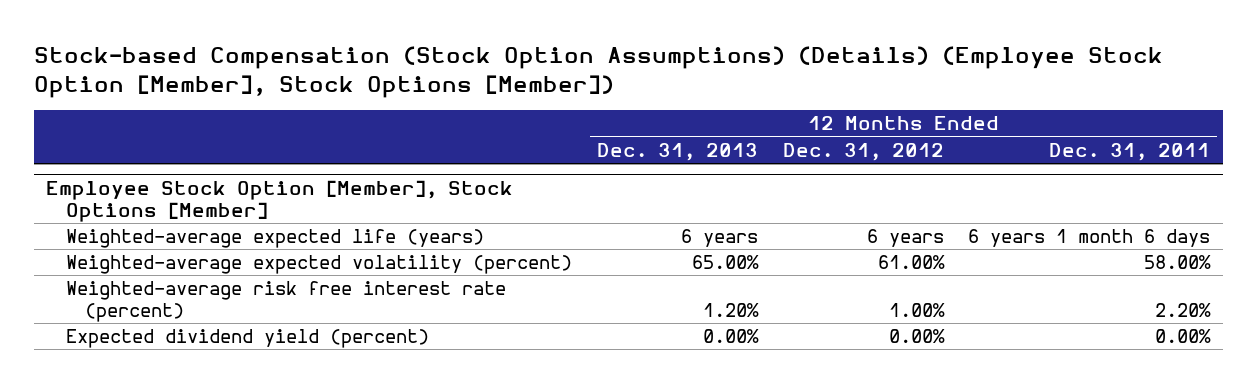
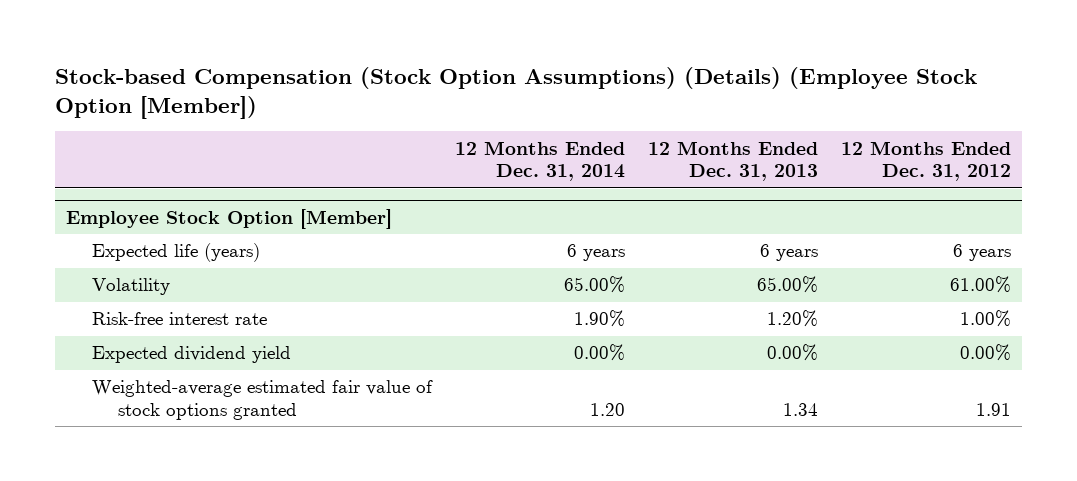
[33,45,1163,98] Stock-based Compensation (Stock Option Assumptions) (Details) (Employee Stock Option [Member], Stock Options [Member]) -> [54,66,977,119] Stock-based Compensation (Stock Option Assumptions) (Details) (Employee Stock Option [Member])
[1049,142,1211,161] Dec. 31, 2011 -> none
none -> [455,140,626,182] 12 Months Ended Dec. 31, 2014
[46,180,514,223] Employee Stock Option [Member], Stock Options [Member] -> [66,208,393,229] Employee Stock Option [Member]
[65,229,484,249] Weighted-average expected life (years) -> [92,243,261,263] Expected life (years)
[65,255,572,275] Weighted-average expected volatility (percent) -> [92,278,171,296] Volatility
[65,281,506,323] Weighted-average risk free interest rate (percent) -> [92,312,268,326] Risk-free interest rate
[65,329,429,349] Expected dividend yield (percent) -> [92,346,292,364] Expected dividend yield
none -> [92,380,434,420] Weighted-average estimated fair value of stock options granted

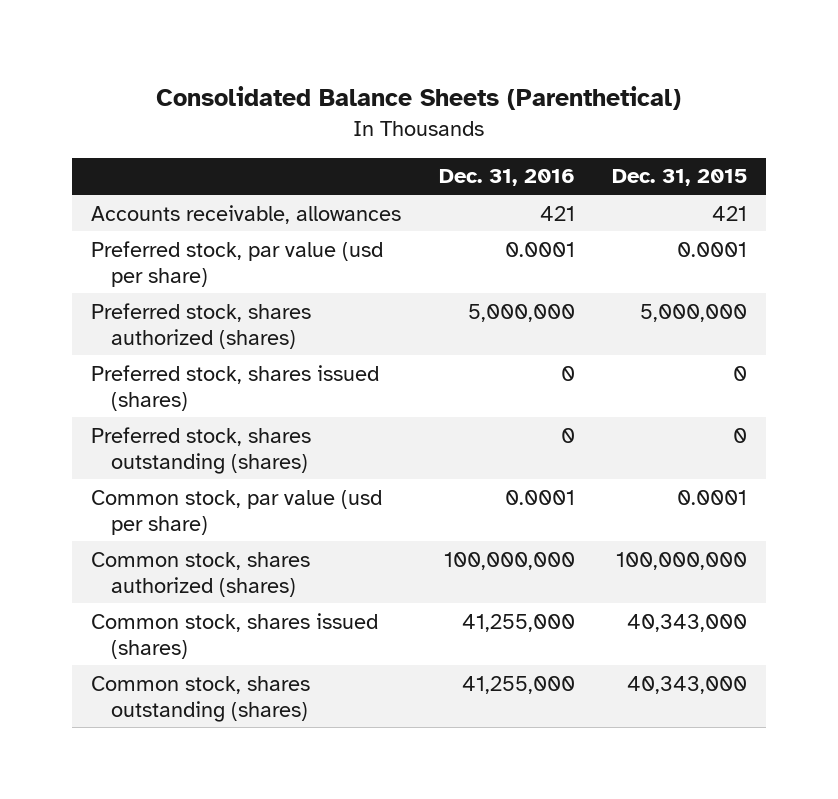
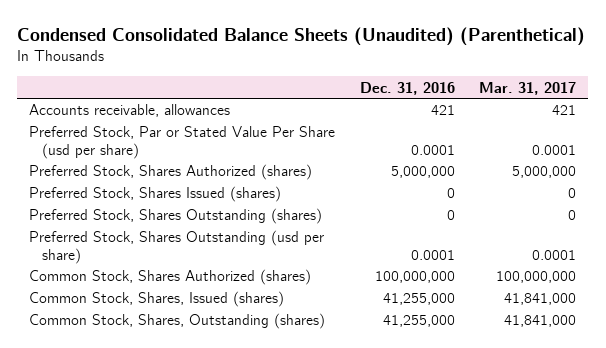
[156,86,682,111] Consolidated Balance Sheets (Parenthetical) -> [17,26,586,46] Condensed Consolidated Balance Sheets (Unaudited) (Parenthetical)
[612,169,748,187] Dec. 31, 2015 -> none
none -> [479,81,577,95] Mar. 31, 2017
[91,240,384,287] Preferred stock, par value (usd per share) -> [29,126,336,159] Preferred Stock, Par or Stated Value Per Share (usd per share)
[91,302,312,349] Preferred stock, shares authorized (shares) -> [29,164,313,181] Preferred Stock, Shares Authorized (shares)
[91,364,380,411] Preferred stock, shares issued (shares) -> [29,186,282,203] Preferred Stock, Shares Issued (shares)
[91,426,312,474] Preferred stock, shares outstanding (shares) -> [29,208,323,225] Preferred Stock, Shares Outstanding (shares)
[91,489,383,535] Common stock, par value (usd per share) -> [29,230,325,264] Preferred Stock, Shares Outstanding (usd per share)
[91,551,311,597] Common stock, shares authorized (shares) -> [29,269,312,286] Common Stock, Shares Authorized (shares)
[91,612,379,659] Common stock, shares issued (shares) -> [29,291,285,308] Common Stock, Shares, Issued (shares)
[91,675,311,722] Common stock, shares outstanding (shares) -> [29,313,326,330] Common Stock, Shares, Outstanding (shares)

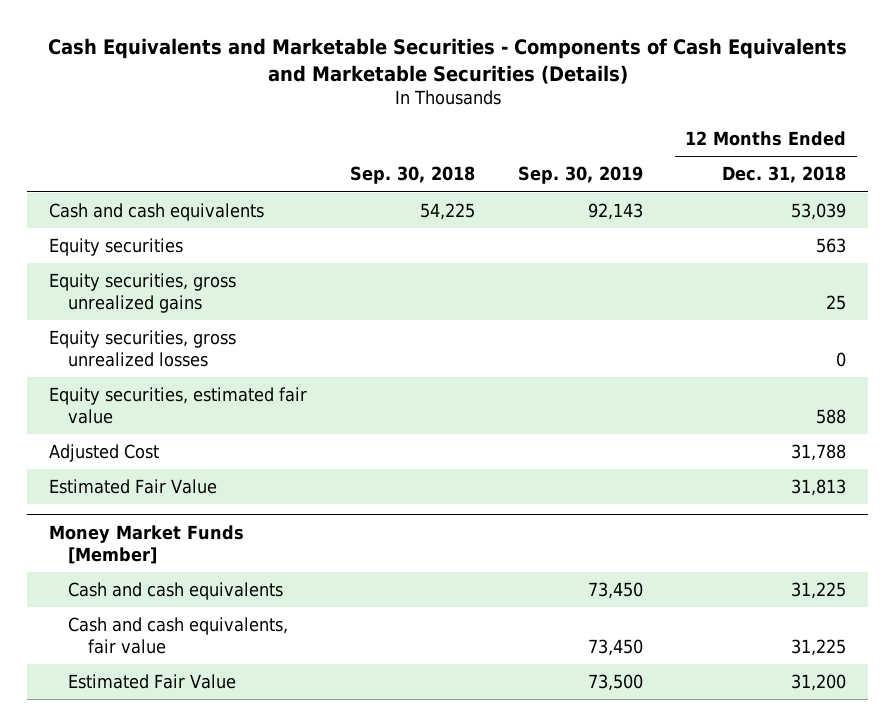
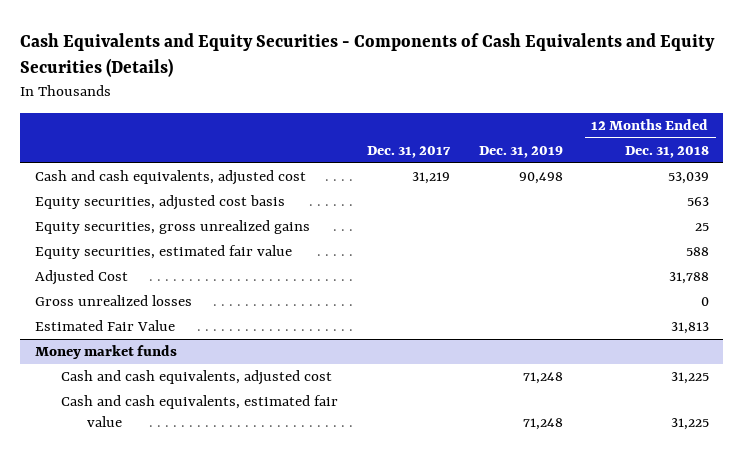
[47,37,847,84] Cash Equivalents and Marketable Securities - Components of Cash Equivalents and Marketable Securities (Details) -> [20,32,716,78] Cash Equivalents and Equity Securities - Components of Cash Equivalents and Equity Securities (Details)
[349,166,475,185] Sep. 30, 2018 -> none
[517,166,643,185] Sep. 30, 2019 -> none
none -> [367,146,452,159] Dec. 31, 2017
none -> [479,146,564,159] Dec. 31, 2019
[48,202,264,221] Cash and cash equivalents -> [34,170,306,186] Cash and cash equivalents, adjusted cost
[48,237,183,256] Equity securities -> [34,195,285,211] Equity securities, adjusted cost basis
[48,329,236,367] Equity securities, gross unrealized losses -> none
none -> [34,295,192,307] Gross unrealized losses
[68,673,237,689] Estimated Fair Value -> none
[48,524,244,564] Money Market Funds [Member] -> [34,345,177,360] Money market funds
[68,581,284,600] Cash and cash equivalents -> [61,370,333,386] Cash and cash equivalents, adjusted cost
[68,616,289,654] Cash and cash equivalents, fair value -> [61,395,339,428] Cash and cash equivalents, estimated fair value

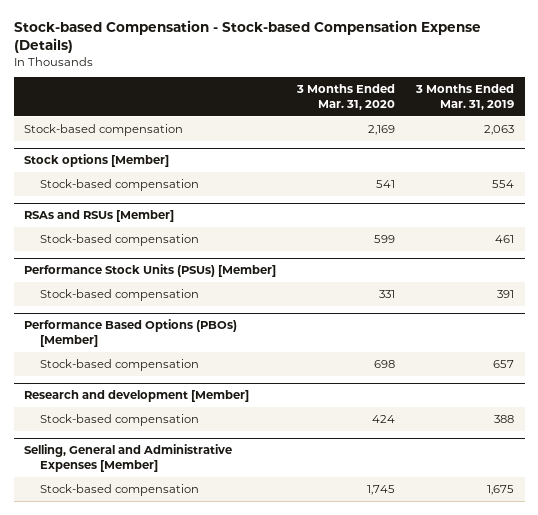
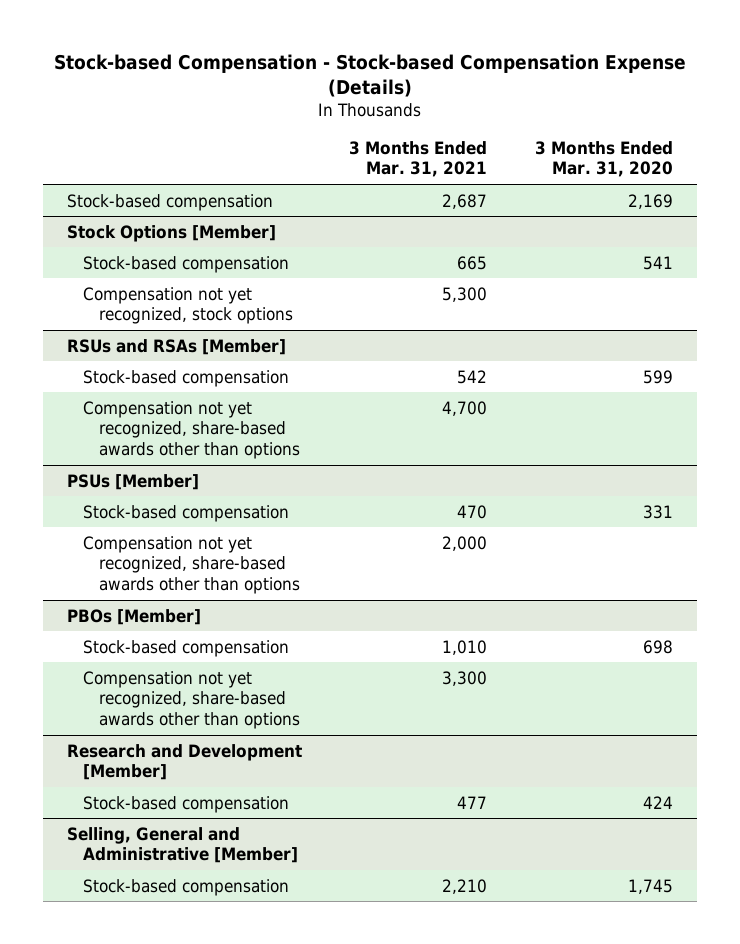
[415,84,515,111] 3 Months Ended Mar. 31, 2019 -> none
none -> [349,140,488,178] 3 Months Ended Mar. 31, 2021
[24,154,170,168] Stock options [Member] -> [66,224,276,242] Stock Options [Member]
none -> [83,286,294,325] Compensation not yet recognized, stock options
[24,210,175,223] RSAs and RSUs [Member] -> [66,338,286,355] RSUs and RSAs [Member]
none -> [83,400,301,459] Compensation not yet recognized, share-based awards other than options
[24,264,277,278] Performance Stock Units (PSUs) [Member] -> [66,473,199,490] PSUs [Member]
none -> [83,535,301,594] Compensation not yet recognized, share-based awards other than options
[24,319,238,348] Performance Based Options (PBOs) [Member] -> [66,608,201,625] PBOs [Member]
none -> [83,670,301,729] Compensation not yet recognized, share-based awards other than options
[24,390,250,403] Research and development [Member] -> [66,743,302,781] Research and Development [Member]
[24,444,233,473] Selling, General and Administrative Expenses [Member] -> [66,826,299,864] Selling, General and Administrative [Member]

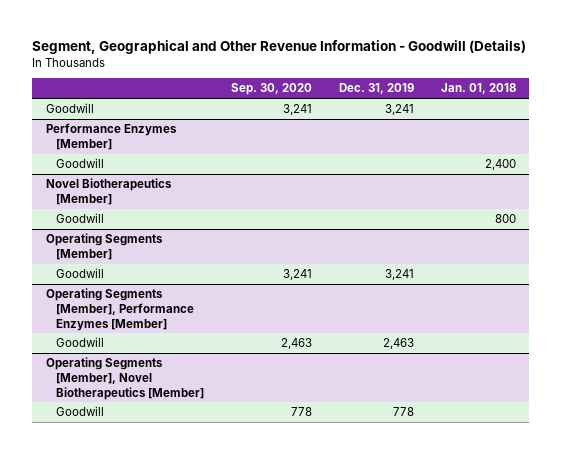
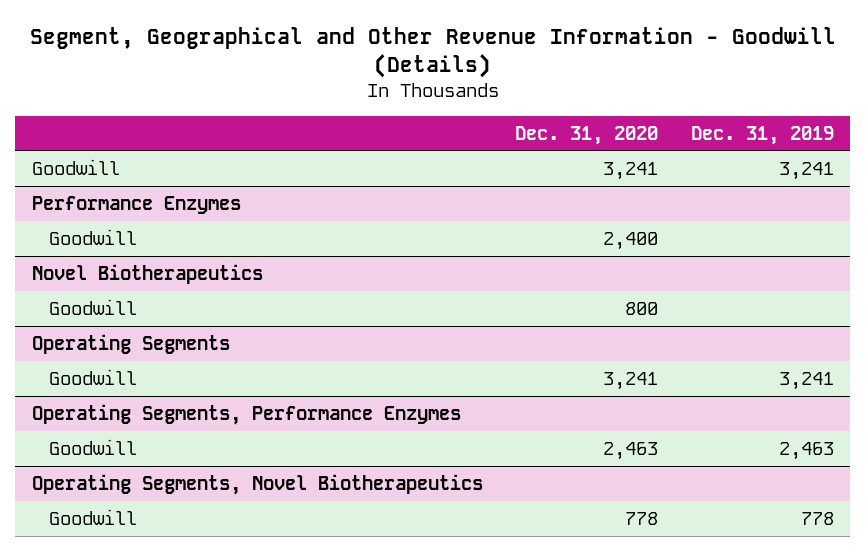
[231,83,313,96] Sep. 30, 2020 -> none
[440,83,516,95] Jan. 01, 2018 -> none
none -> [515,125,659,145] Dec. 31, 2020
[45,123,177,150] Performance Enzymes [Member] -> [31,195,241,214] Performance Enzymes
[45,178,172,205] Novel Biotherapeutics [Member] -> [31,263,263,284] Novel Biotherapeutics
[45,233,163,260] Operating Segments [Member] -> [31,333,230,354] Operating Segments
[45,288,195,331] Operating Segments [Member], Performance Enzymes [Member] -> [31,403,461,425] Operating Segments, Performance Enzymes
[45,357,205,400] Operating Segments [Member], Novel Biotherapeutics [Member] -> [31,473,483,495] Operating Segments, Novel Biotherapeutics

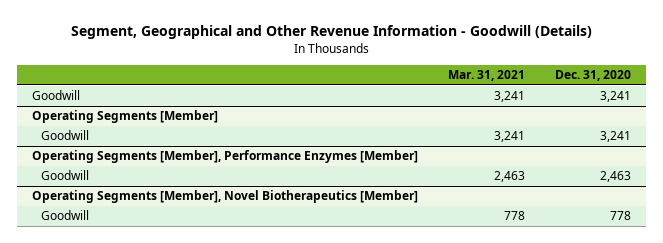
[690,125,834,145] Dec. 31, 2019 -> none
none -> [448,69,526,81] Mar. 31, 2021
[31,195,241,214] Performance Enzymes -> none
[48,228,137,245] Goodwill -> none
[31,263,263,284] Novel Biotherapeutics -> none
[48,298,137,315] Goodwill -> none
[31,333,230,354] Operating Segments -> [32,110,219,124] Operating Segments [Member]
[31,403,461,425] Operating Segments, Performance Enzymes -> [32,150,419,164] Operating Segments [Member], Performance Enzymes [Member]
[31,473,483,495] Operating Segments, Novel Biotherapeutics -> [32,190,419,204] Operating Segments [Member], Novel Biotherapeutics [Member]

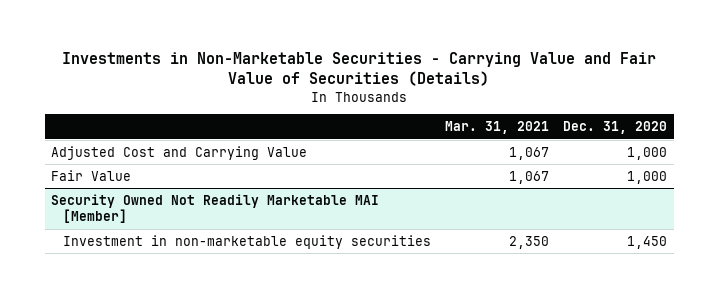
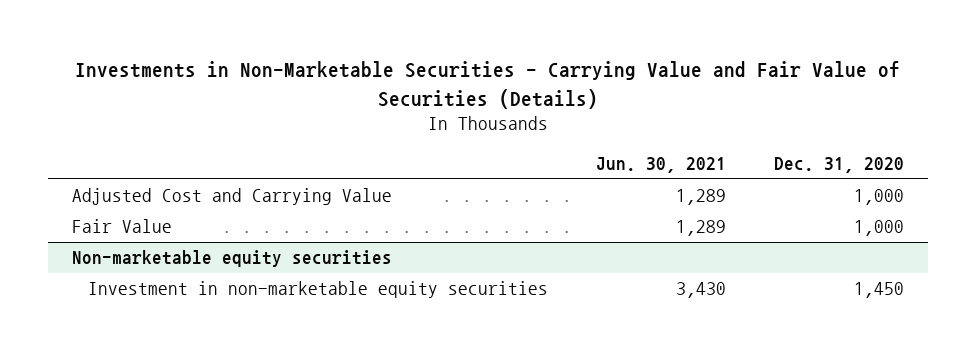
[445,121,550,135] Mar. 31, 2021 -> none
none -> [595,157,726,174] Jun. 30, 2021
[51,193,380,224] Security Owned Not Readily Marketable MAI [Member] -> [71,250,392,268] Non-marketable equity securities

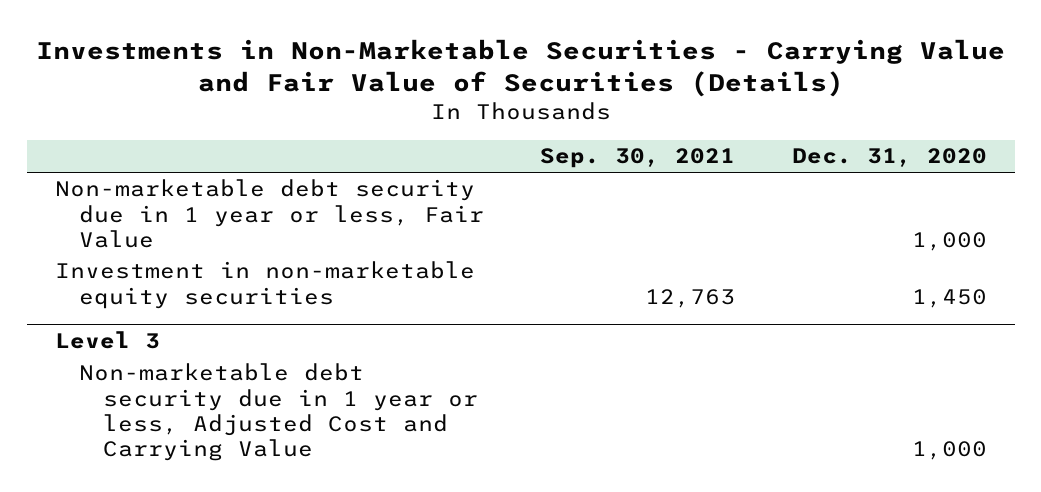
[595,157,726,174] Jun. 30, 2021 -> none
none -> [540,148,736,169] Sep. 30, 2021
[71,188,392,206] Adjusted Cost and Carrying Value -> none
[71,250,392,268] Non-marketable equity securities -> none
[71,219,172,234] Fair Value -> [54,179,484,248] Non-marketable debt security due in 1 year or less, Fair Value
none -> [54,330,160,349] Level 3
none -> [78,363,479,462] Non-marketable debt security due in 1 year or less, Adjusted Cost and Carrying Value

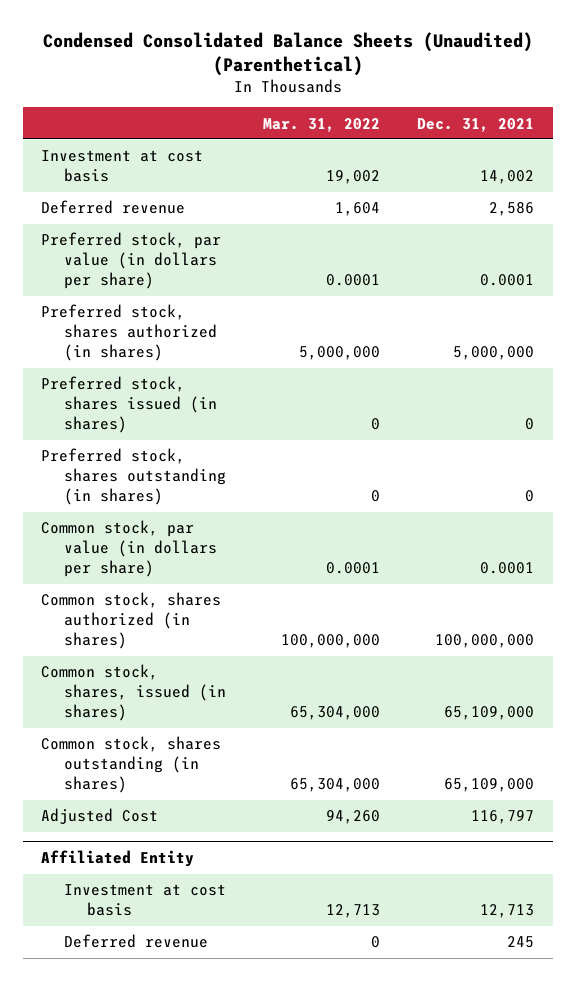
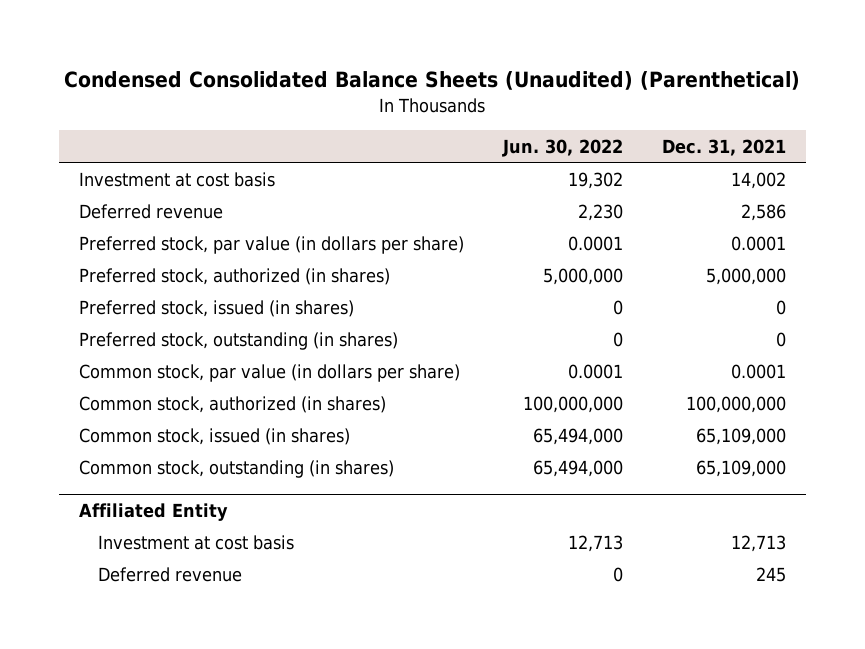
[263,117,381,132] Mar. 31, 2022 -> none
none -> [501,138,623,157] Jun. 30, 2022
[41,304,218,362] Preferred stock, shares authorized (in shares) -> [78,267,390,285] Preferred stock, authorized (in shares)
[41,376,218,434] Preferred stock, shares issued (in shares) -> [78,299,354,317] Preferred stock, issued (in shares)
[41,448,227,506] Preferred stock, shares outstanding (in shares) -> [78,331,398,350] Preferred stock, outstanding (in shares)
[41,808,159,825] Adjusted Cost -> none
[41,592,222,650] Common stock, shares authorized (in shares) -> [78,395,386,413] Common stock, authorized (in shares)
[41,664,227,722] Common stock, shares, issued (in shares) -> [78,427,350,445] Common stock, issued (in shares)
[41,736,222,794] Common stock, shares outstanding (in shares) -> [78,459,394,478] Common stock, outstanding (in shares)

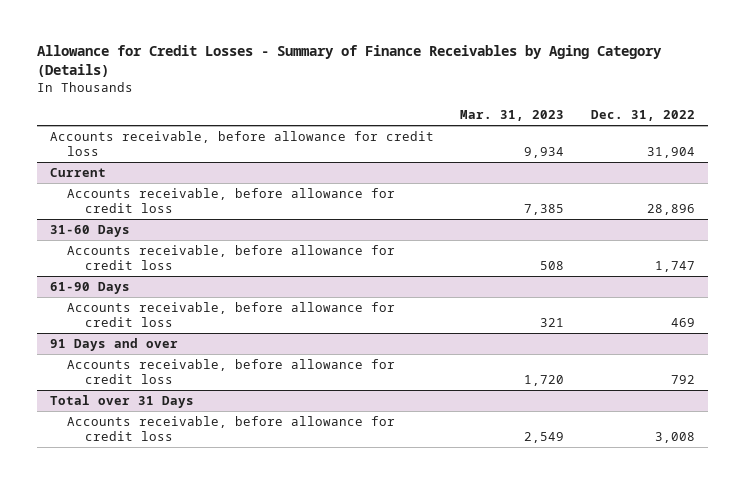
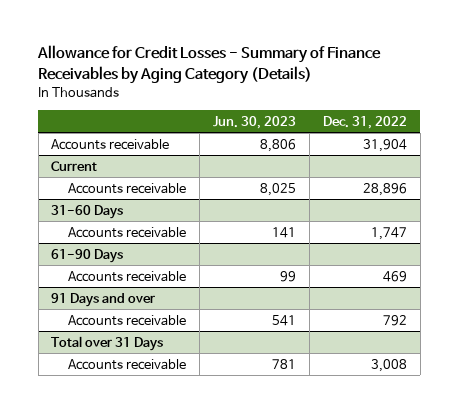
[460,110,565,122] Mar. 31, 2023 -> none
none -> [213,115,297,129] Jun. 30, 2023
[50,130,435,157] Accounts receivable, before allowance for credit loss -> [51,138,170,150] Accounts receivable
[67,187,396,214] Accounts receivable, before allowance for credit loss -> [68,182,187,194] Accounts receivable
[67,244,396,271] Accounts receivable, before allowance for credit loss -> [68,226,187,238] Accounts receivable
[67,301,396,328] Accounts receivable, before allowance for credit loss -> [68,270,187,282] Accounts receivable
[67,358,396,385] Accounts receivable, before allowance for credit loss -> [68,314,187,326] Accounts receivable
[67,415,396,442] Accounts receivable, before allowance for credit loss -> none
none -> [68,358,187,370] Accounts receivable

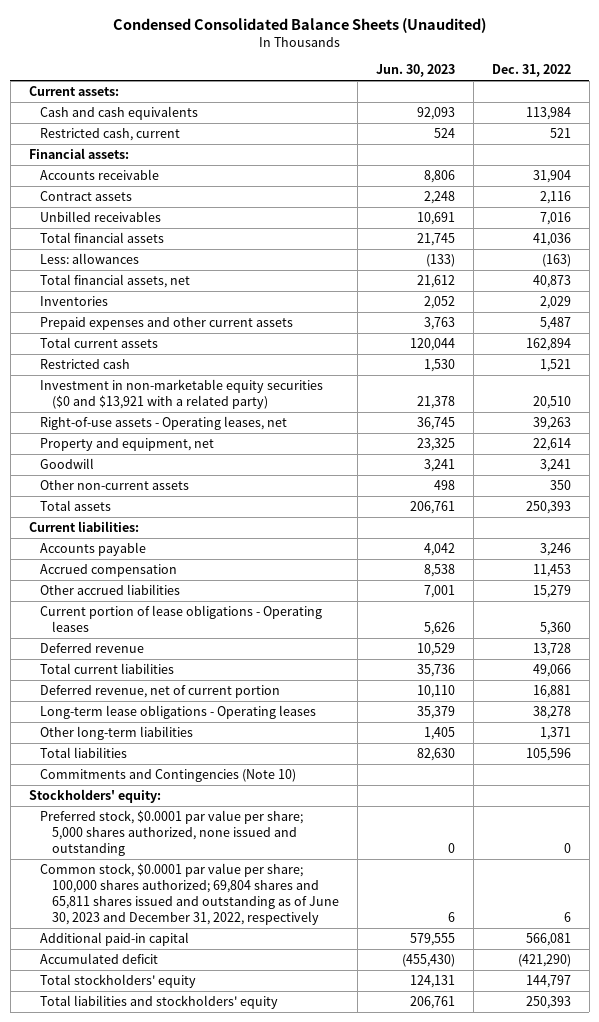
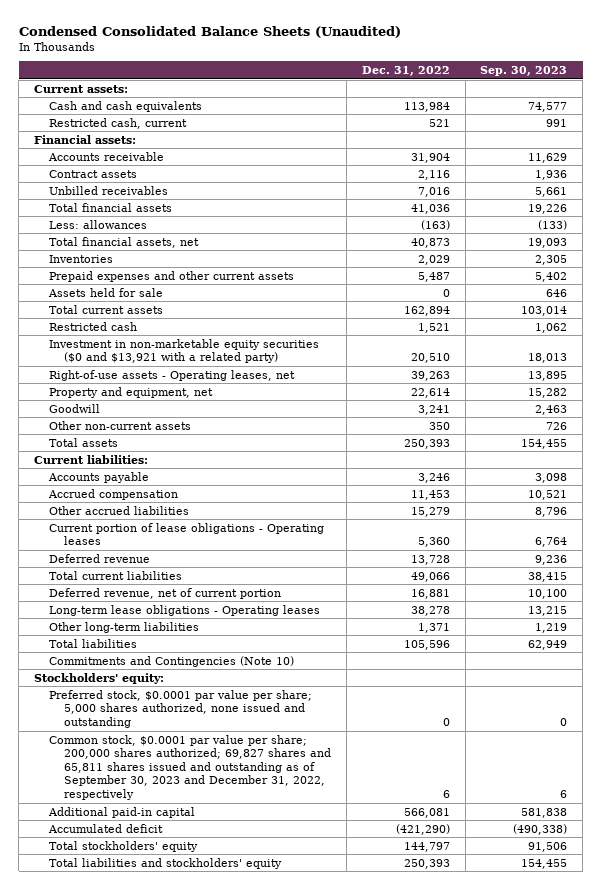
[375,64,455,78] Jun. 30, 2023 -> none
none -> [480,66,568,77] Sep. 30, 2023
none -> [48,287,164,297] Assets held for sale
[40,863,340,925] Common stock, $0.0001 par value per share; 100,000 shares authorized; 69,804 shares and 65,811 shares issued and outstanding as of June 30, 2023 and December 31, 2022, respectively -> [49,734,332,800] Common stock, $0.0001 par value per share; 200,000 shares authorized; 69,827 shares and 65,811 shares issued and outstanding as of September 30, 2023 and December 31, 2022, respectively

